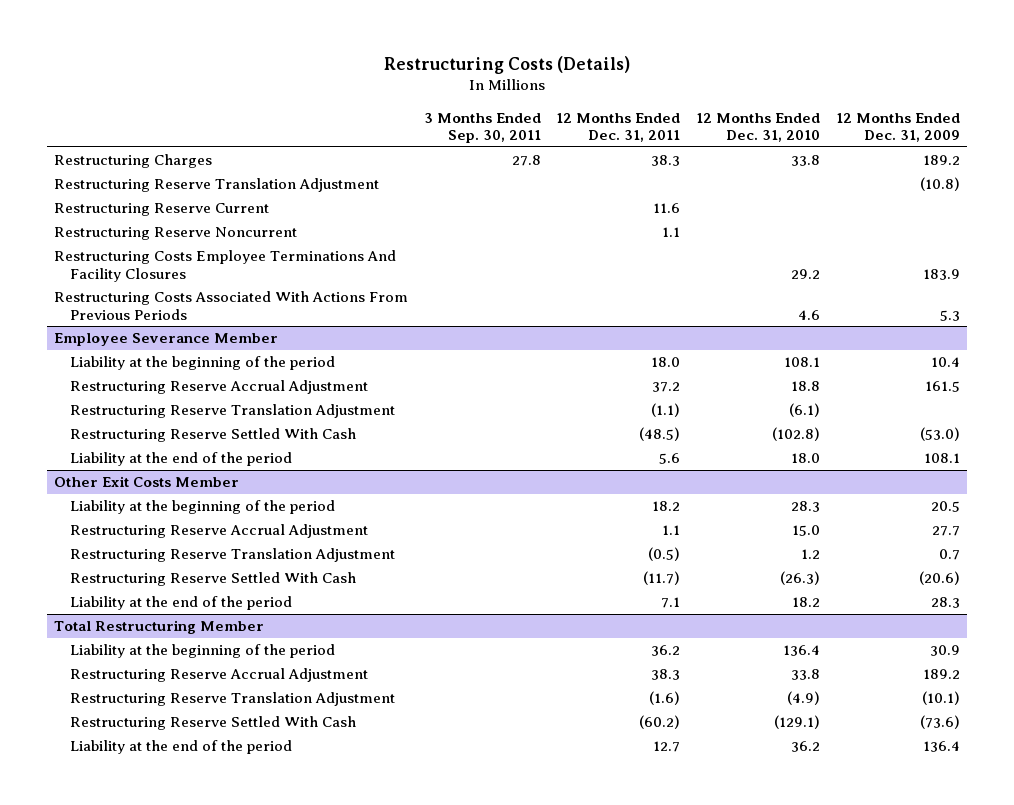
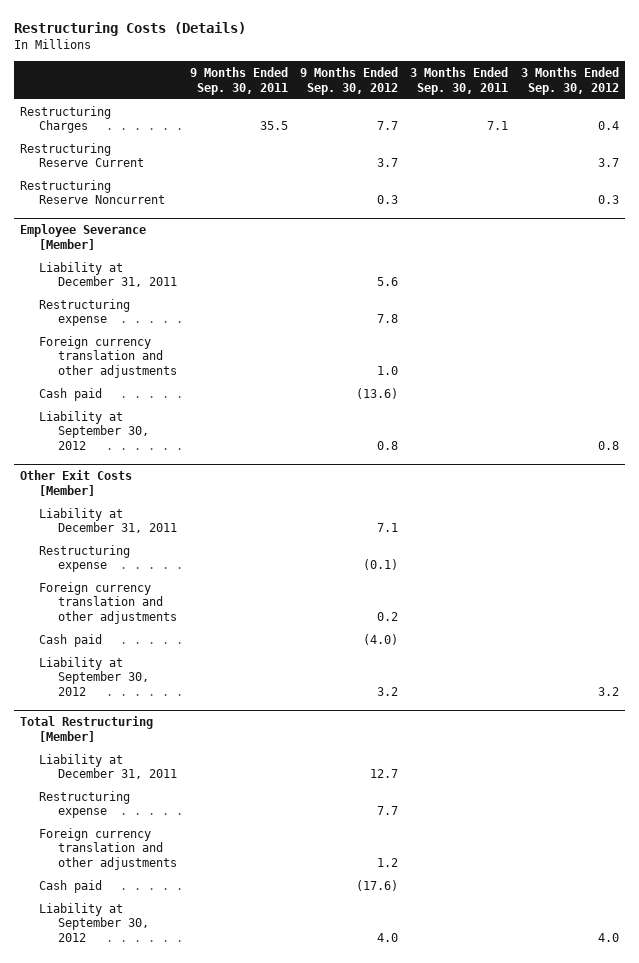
[556,112,681,143] 12 Months Ended Dec. 31, 2011 -> none
[696,112,821,143] 12 Months Ended Dec. 31, 2010 -> none
[835,112,960,143] 12 Months Ended Dec. 31, 2009 -> none
none -> [189,67,288,95] 9 Months Ended Sep. 30, 2011
none -> [299,67,398,95] 9 Months Ended Sep. 30, 2012
none -> [520,67,619,95] 3 Months Ended Sep. 30, 2012
[54,178,380,193] Restructuring Reserve Translation Adjustment -> none
[511,155,541,167] 27.8 -> [487,121,509,131] 7.1
[54,250,397,282] Restructuring Costs Employee Terminations And Facility Closures -> none
[54,291,409,320] Restructuring Costs Associated With Actions From Previous Periods -> none
[54,333,279,347] Employee Severance Member -> [20,224,147,250] Employee Severance [Member]
[69,356,335,371] Liability at the beginning of the period -> [39,262,178,288] Liability at December 31, 2011
[69,380,368,395] Restructuring Reserve Accrual Adjustment -> [39,299,131,327] Restructuring expense
[69,404,395,419] Restructuring Reserve Translation Adjustment -> [39,336,178,378] Foreign currency translation and other adjustments
[69,428,356,443] Restructuring Reserve Settled With Cash -> [39,388,103,402] Cash paid
[69,452,292,467] Liability at the end of the period -> [39,411,150,450] Liability at September 30, 2012
[54,476,240,488] Other Exit Costs Member -> [20,470,133,496] Other Exit Costs [Member]
[69,500,335,515] Liability at the beginning of the period -> [39,508,178,534] Liability at December 31, 2011
[69,524,368,539] Restructuring Reserve Accrual Adjustment -> [39,545,131,573] Restructuring expense
[69,548,395,563] Restructuring Reserve Translation Adjustment -> [39,582,178,624] Foreign currency translation and other adjustments
[69,572,356,587] Restructuring Reserve Settled With Cash -> [39,634,103,648] Cash paid
[69,596,292,611] Liability at the end of the period -> [39,657,150,696] Liability at September 30, 2012
[54,620,265,635] Total Restructuring Member -> [20,716,154,742] Total Restructuring [Member]
[69,644,335,659] Liability at the beginning of the period -> [39,754,178,780] Liability at December 31, 2011
[69,668,368,683] Restructuring Reserve Accrual Adjustment -> [39,791,131,819] Restructuring expense
[69,692,395,707] Restructuring Reserve Translation Adjustment -> [39,828,178,870] Foreign currency translation and other adjustments
[69,716,356,731] Restructuring Reserve Settled With Cash -> [39,880,103,894] Cash paid
[69,740,292,755] Liability at the end of the period -> [39,903,150,942] Liability at September 30, 2012

